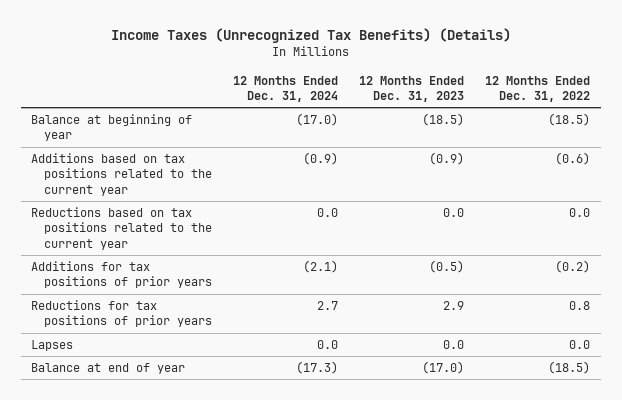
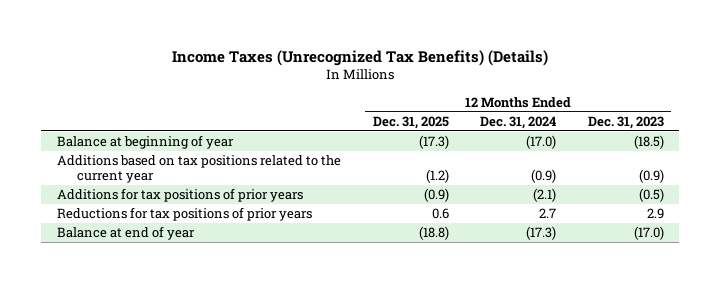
[485,75,591,102] 12 Months Ended Dec. 31, 2022 -> none
none -> [372,115,449,129] Dec. 31, 2025
[31,207,213,250] Reductions based on tax positions related to the current year -> none
[31,340,74,352] Lapses -> none

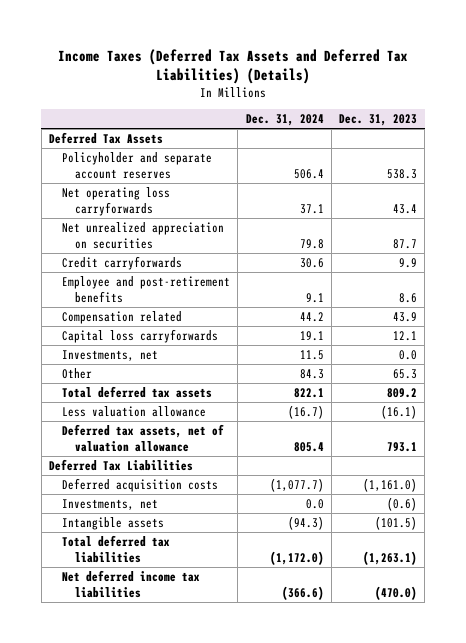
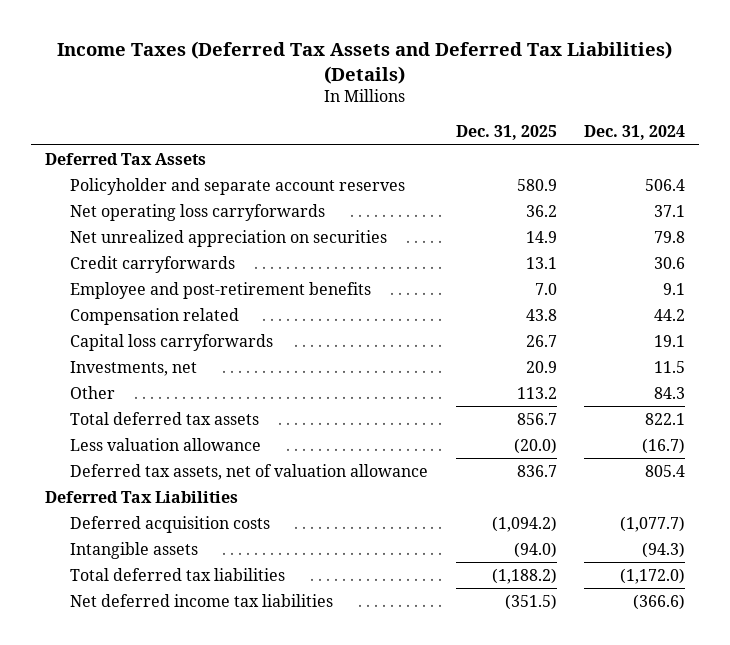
[338,114,417,127] Dec. 31, 2023 -> none
none -> [455,125,557,141] Dec. 31, 2025
[62,498,159,510] Investments, net -> none

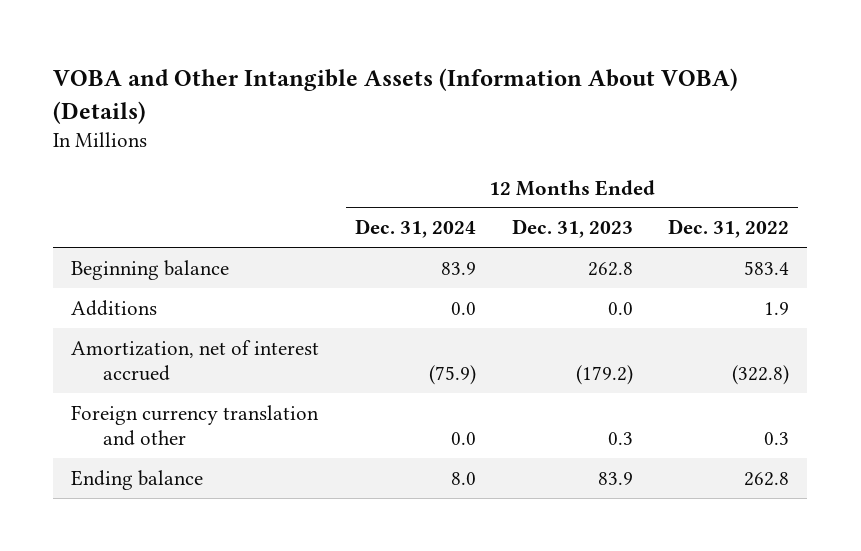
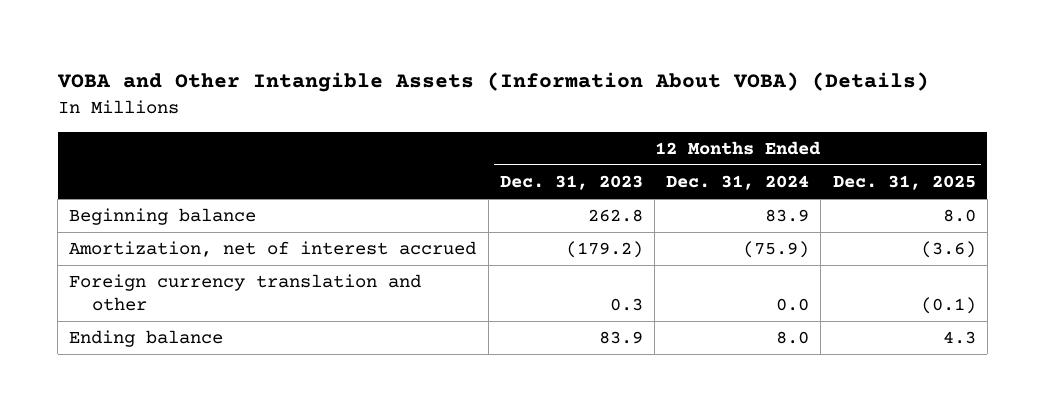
[668,219,790,239] Dec. 31, 2022 -> none
none -> [832,175,976,191] Dec. 31, 2025
[71,299,158,316] Additions -> none

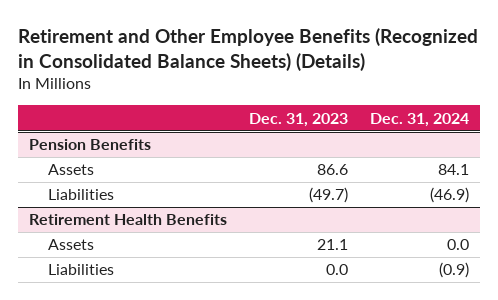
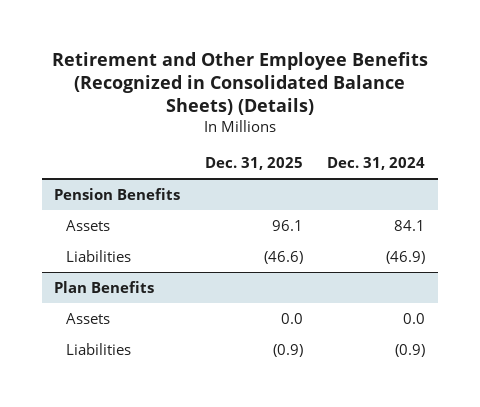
[248,112,348,127] Dec. 31, 2023 -> none
none -> [204,157,303,171] Dec. 31, 2025
[28,214,227,226] Retirement Health Benefits -> [54,280,155,293] Plan Benefits

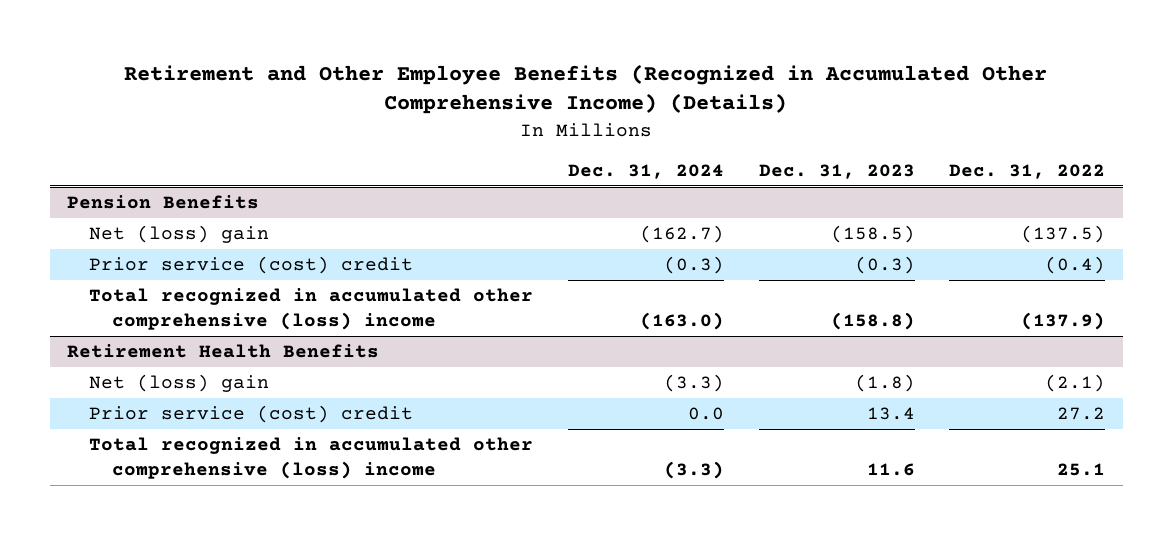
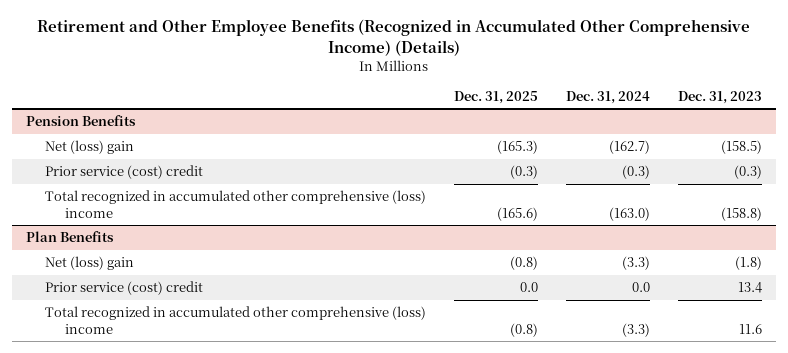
[949,163,1106,179] Dec. 31, 2022 -> none
none -> [454,90,539,104] Dec. 31, 2025
[66,343,379,358] Retirement Health Benefits -> [25,231,114,243] Plan Benefits

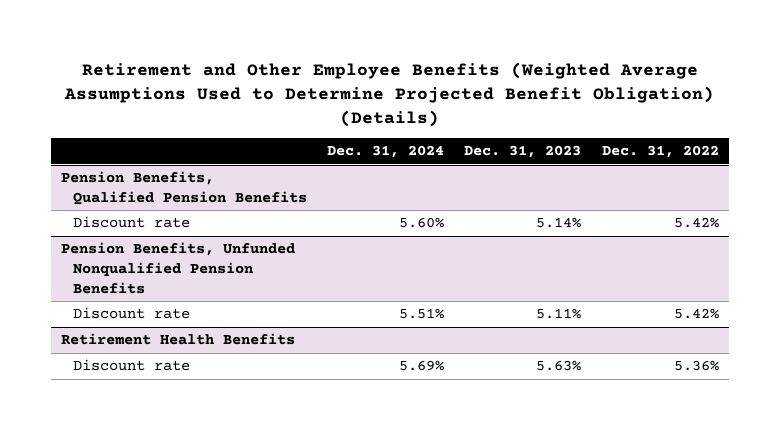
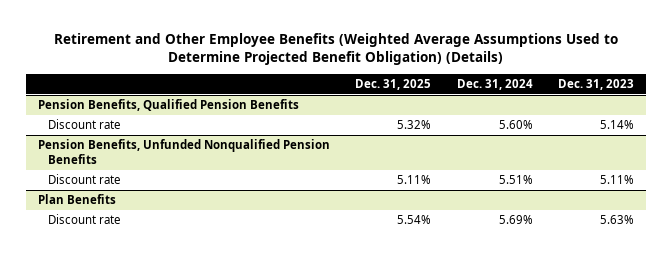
[601,145,719,159] Dec. 31, 2022 -> none
none -> [355,78,432,90] Dec. 31, 2025
[60,333,295,346] Retirement Health Benefits -> [38,194,117,205] Plan Benefits

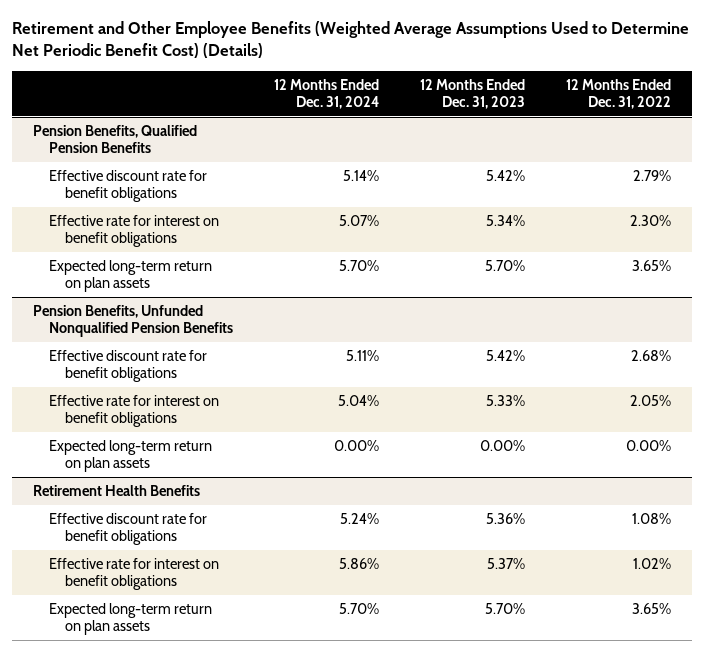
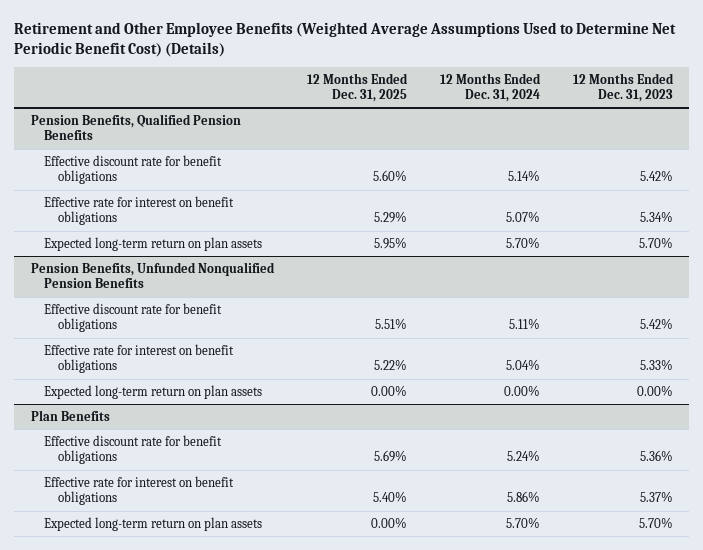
[565,78,671,109] 12 Months Ended Dec. 31, 2022 -> none
none -> [306,72,408,102] 12 Months Ended Dec. 31, 2025
[32,485,200,497] Retirement Health Benefits -> [30,409,110,421] Plan Benefits

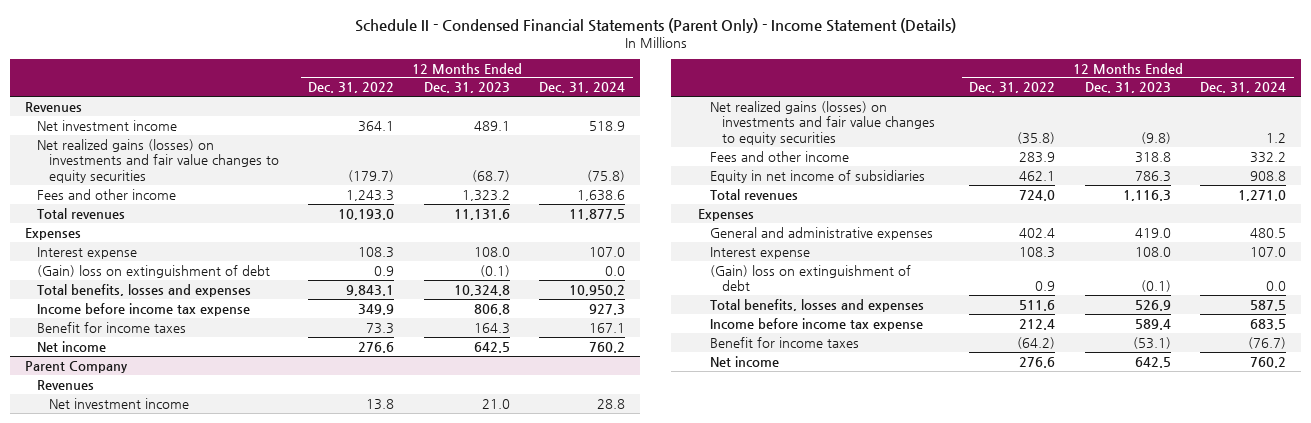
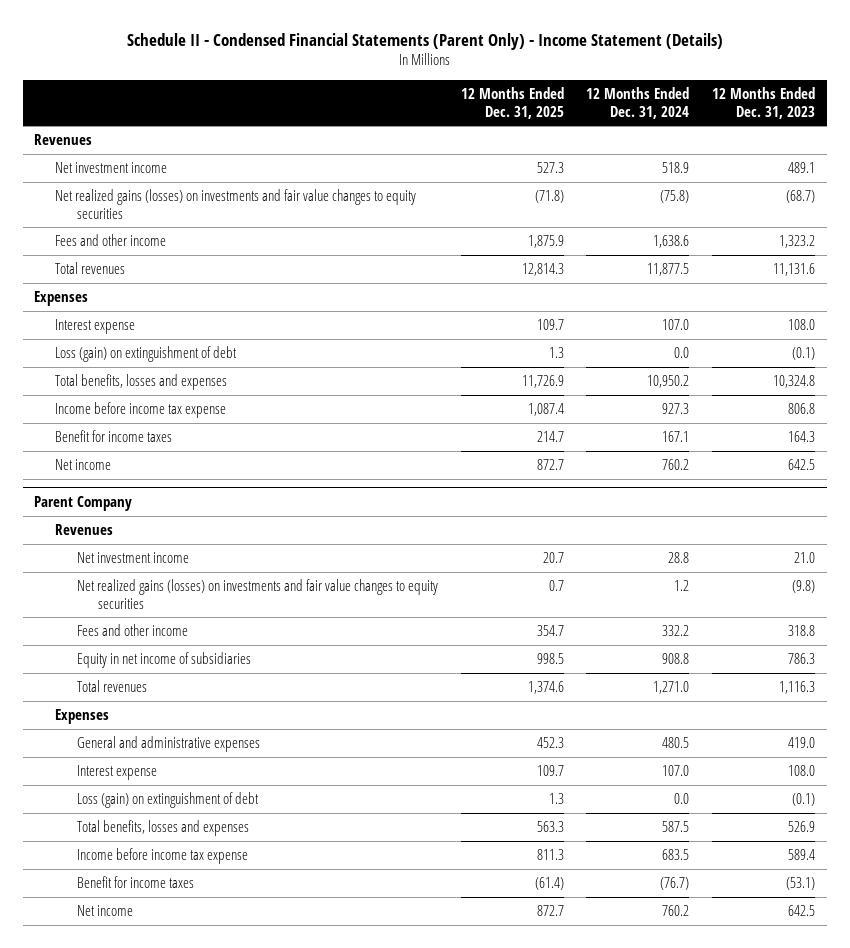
[308,82,395,94] Dec. 31, 2022 -> none
none -> [460,87,564,119] 12 Months Ended Dec. 31, 2025
[37,264,271,278] (Gain) loss on extinguishment of debt -> [55,346,238,363] Loss (gain) on extinguishment of debt
[709,264,911,292] (Gain) loss on extinguishment of debt -> [76,792,259,809] Loss (gain) on extinguishment of debt

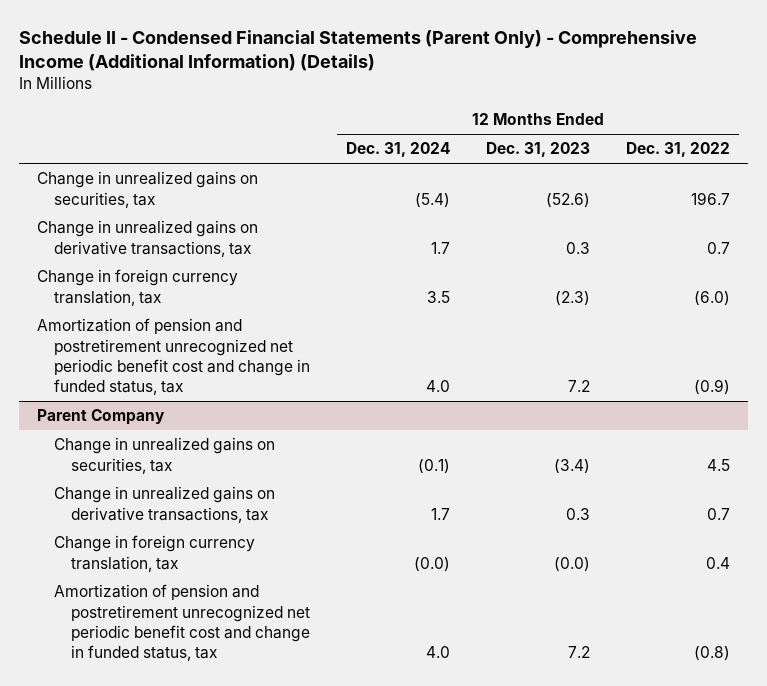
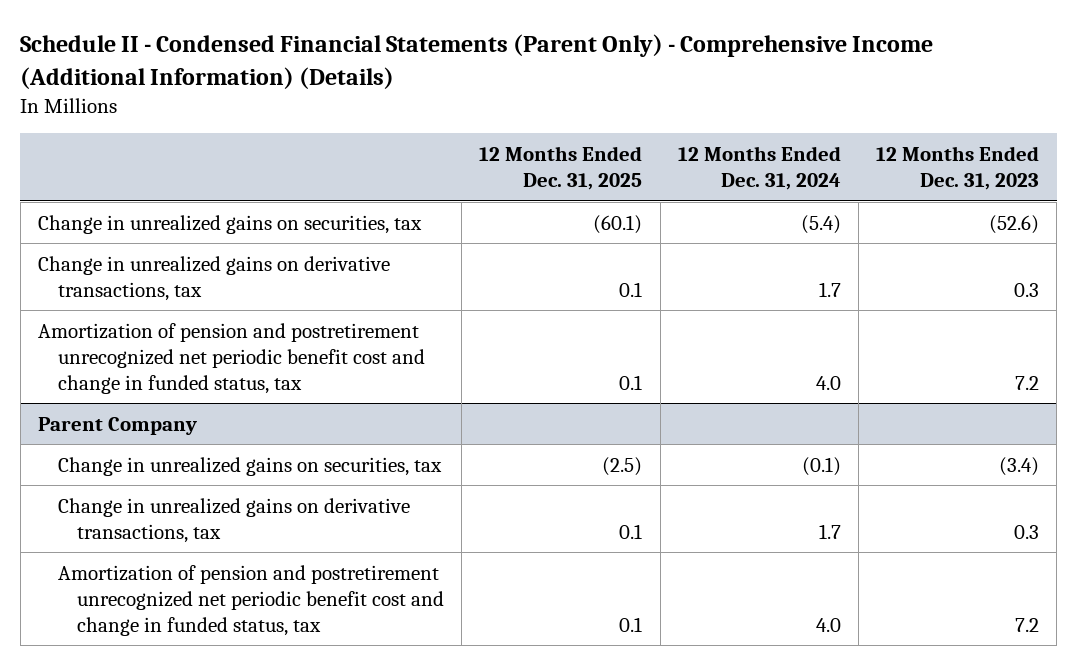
[625,142,730,158] Dec. 31, 2022 -> none
none -> [479,145,643,190] 12 Months Ended Dec. 31, 2025
[37,269,239,306] Change in foreign currency translation, tax -> none
[54,535,256,572] Change in foreign currency translation, tax -> none

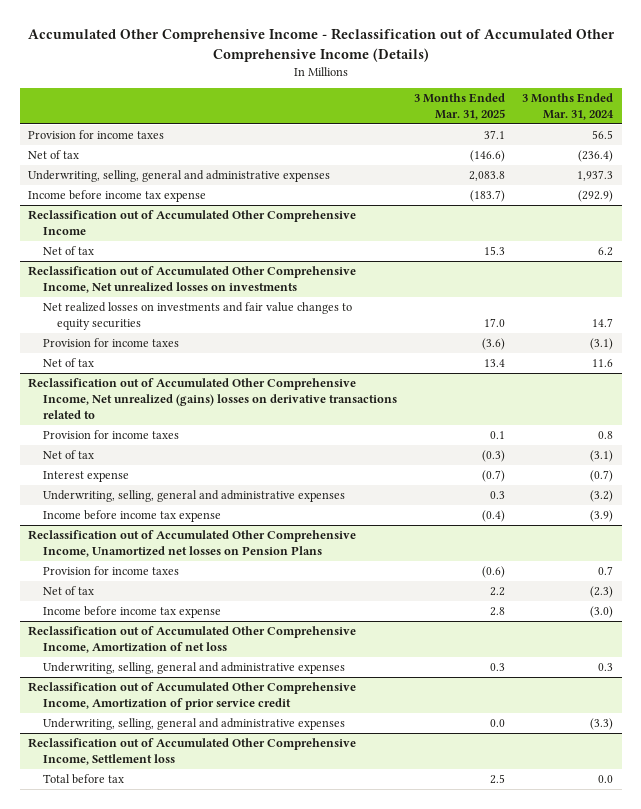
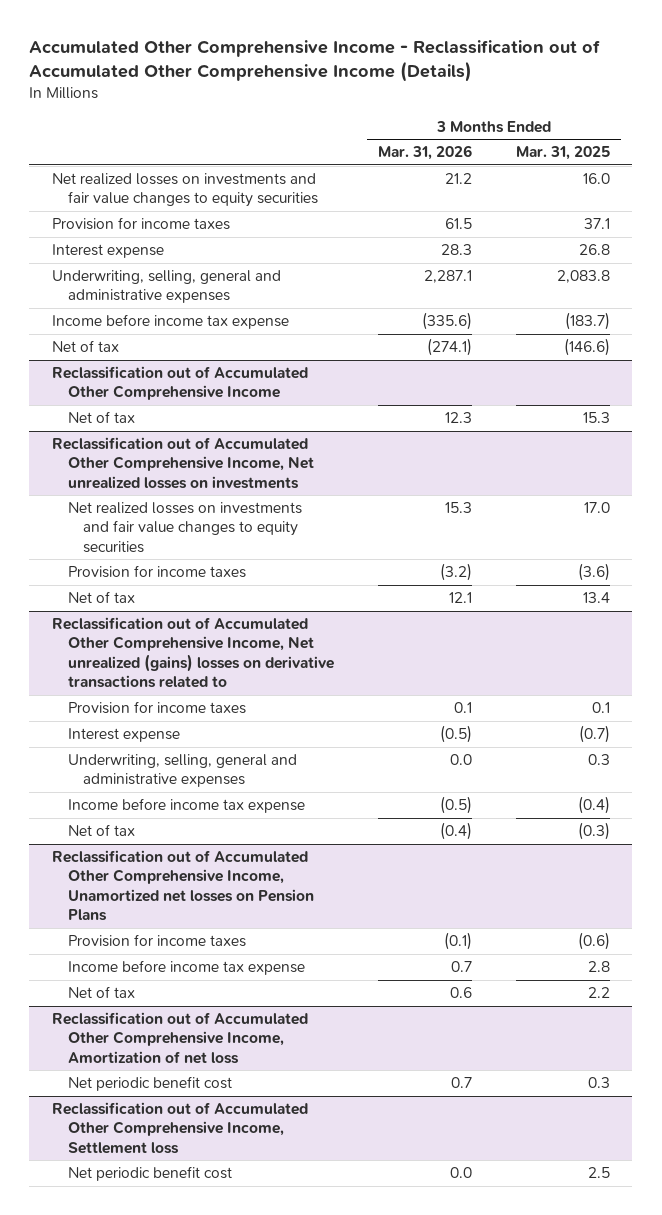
[522,93,615,121] 3 Months Ended Mar. 31, 2024 -> none
none -> [377,145,472,161] Mar. 31, 2026
none -> [51,173,318,208] Net realized losses on investments and fair value changes to equity securities
none -> [51,244,164,259] Interest expense
[28,149,80,159] Net of tax -> [51,340,119,353] Net of tax
[42,449,94,459] Net of tax -> [67,824,135,837] Net of tax
[42,585,94,595] Net of tax -> [67,986,135,999] Net of tax
[42,661,345,674] Underwriting, selling, general and administrative expenses -> none
[28,681,357,710] Reclassification out of Accumulated Other Comprehensive Income, Amortization of prior service credit -> none
[42,717,345,730] Underwriting, selling, general and administrative expenses -> none
none -> [67,1076,232,1092] Net periodic benefit cost
[42,773,124,784] Total before tax -> none
none -> [67,1166,232,1182] Net periodic benefit cost

